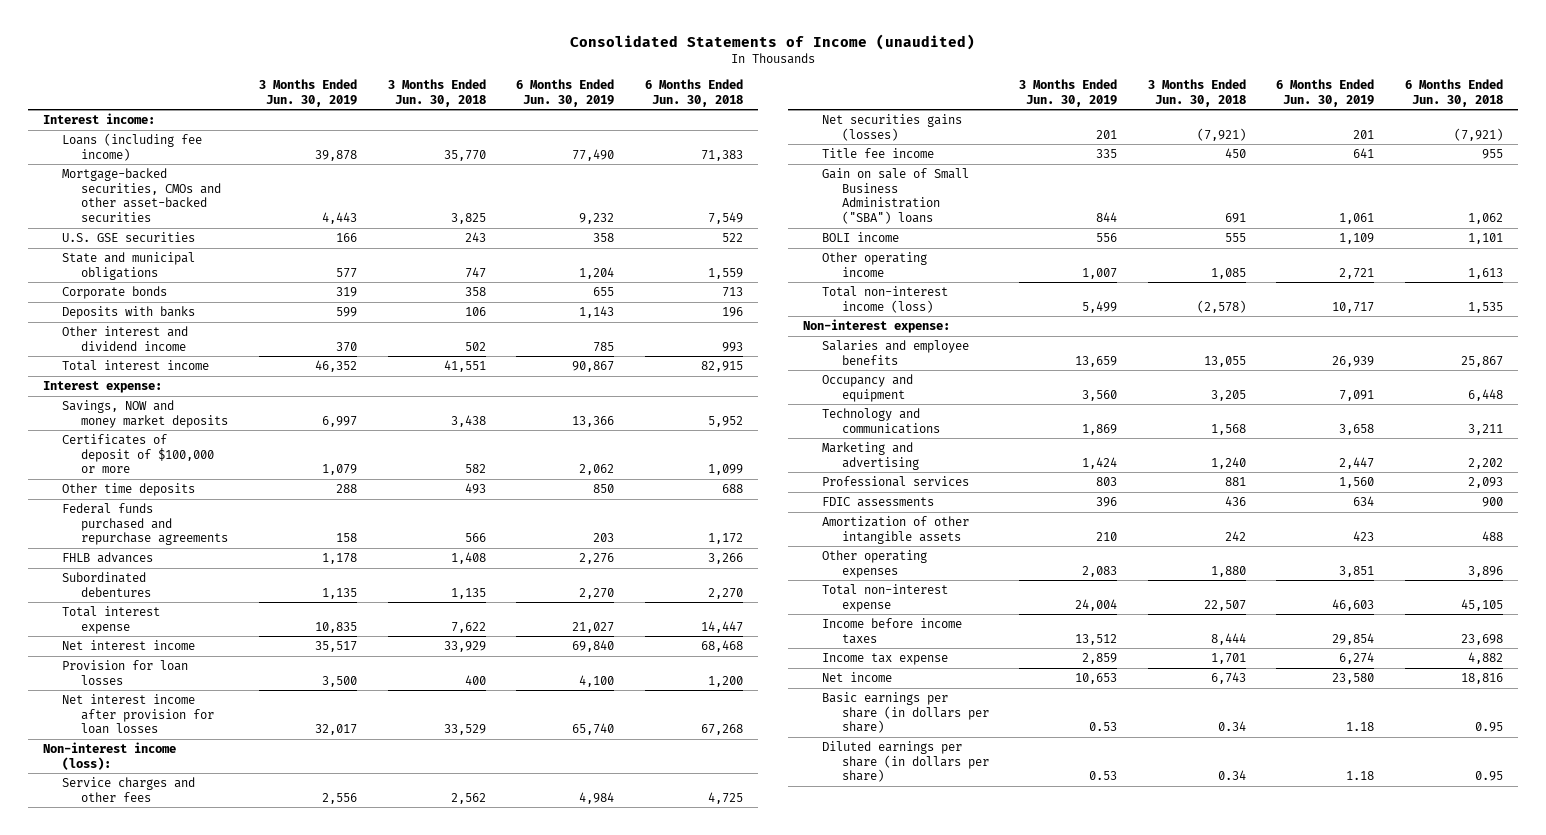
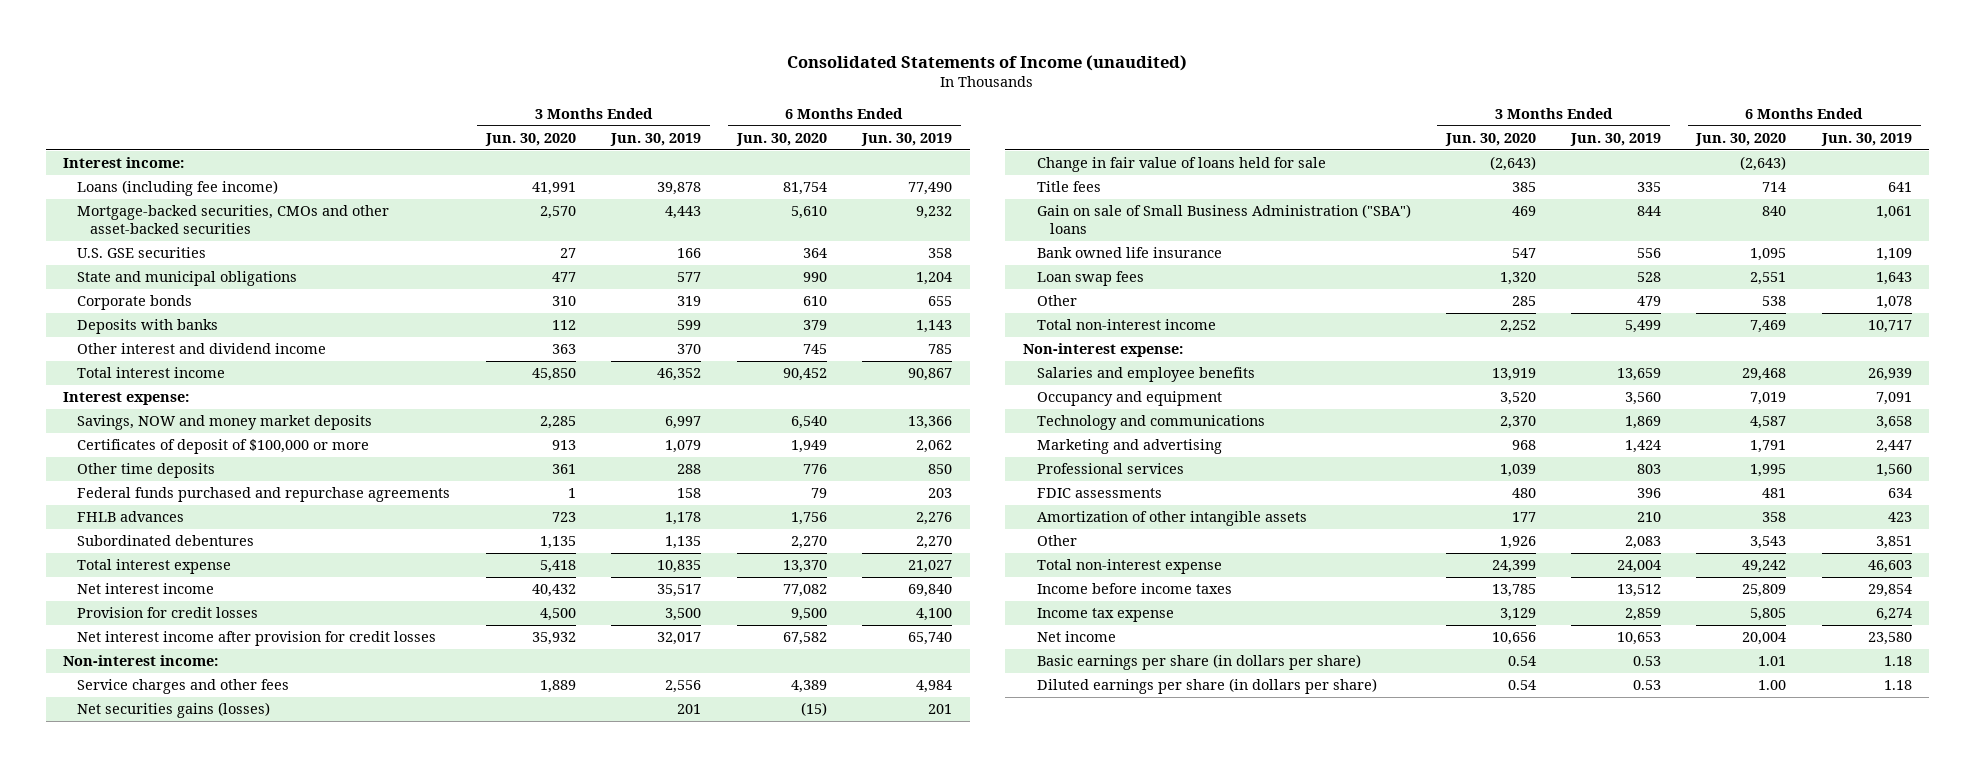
[387,78,486,107] 3 Months Ended Jun. 30, 2018 -> none
[644,78,743,107] 6 Months Ended Jun. 30, 2018 -> none
none -> [485,132,577,146] Jun. 30, 2020
none -> [735,132,827,146] Jun. 30, 2020
[62,659,189,685] Provision for loan losses -> [76,607,258,619] Provision for credit losses
[62,693,215,735] Net interest income after provision for loan losses -> [76,631,436,647] Net interest income after provision for credit losses
[43,741,177,770] Non-interest income (loss): -> [63,655,219,667] Non-interest income:
none -> [1036,157,1326,173] Change in fair value of loans held for sale
[822,147,935,158] Title fee income -> [1036,181,1101,193] Title fees
[822,231,900,242] BOLI income -> [1036,247,1222,259] Bank owned life insurance
none -> [1036,271,1144,287] Loan swap fees
[822,251,928,277] Other operating income -> [1036,295,1077,307] Other
[1082,267,1118,279] 1,007 -> [1637,296,1662,307] 479
[1339,267,1375,279] 2,721 -> [1875,296,1912,310] 1,078
[822,285,949,313] Total non-interest income (loss) -> [1036,319,1216,331] Total non-interest income
[822,549,928,578] Other operating expenses -> [1036,535,1077,547] Other

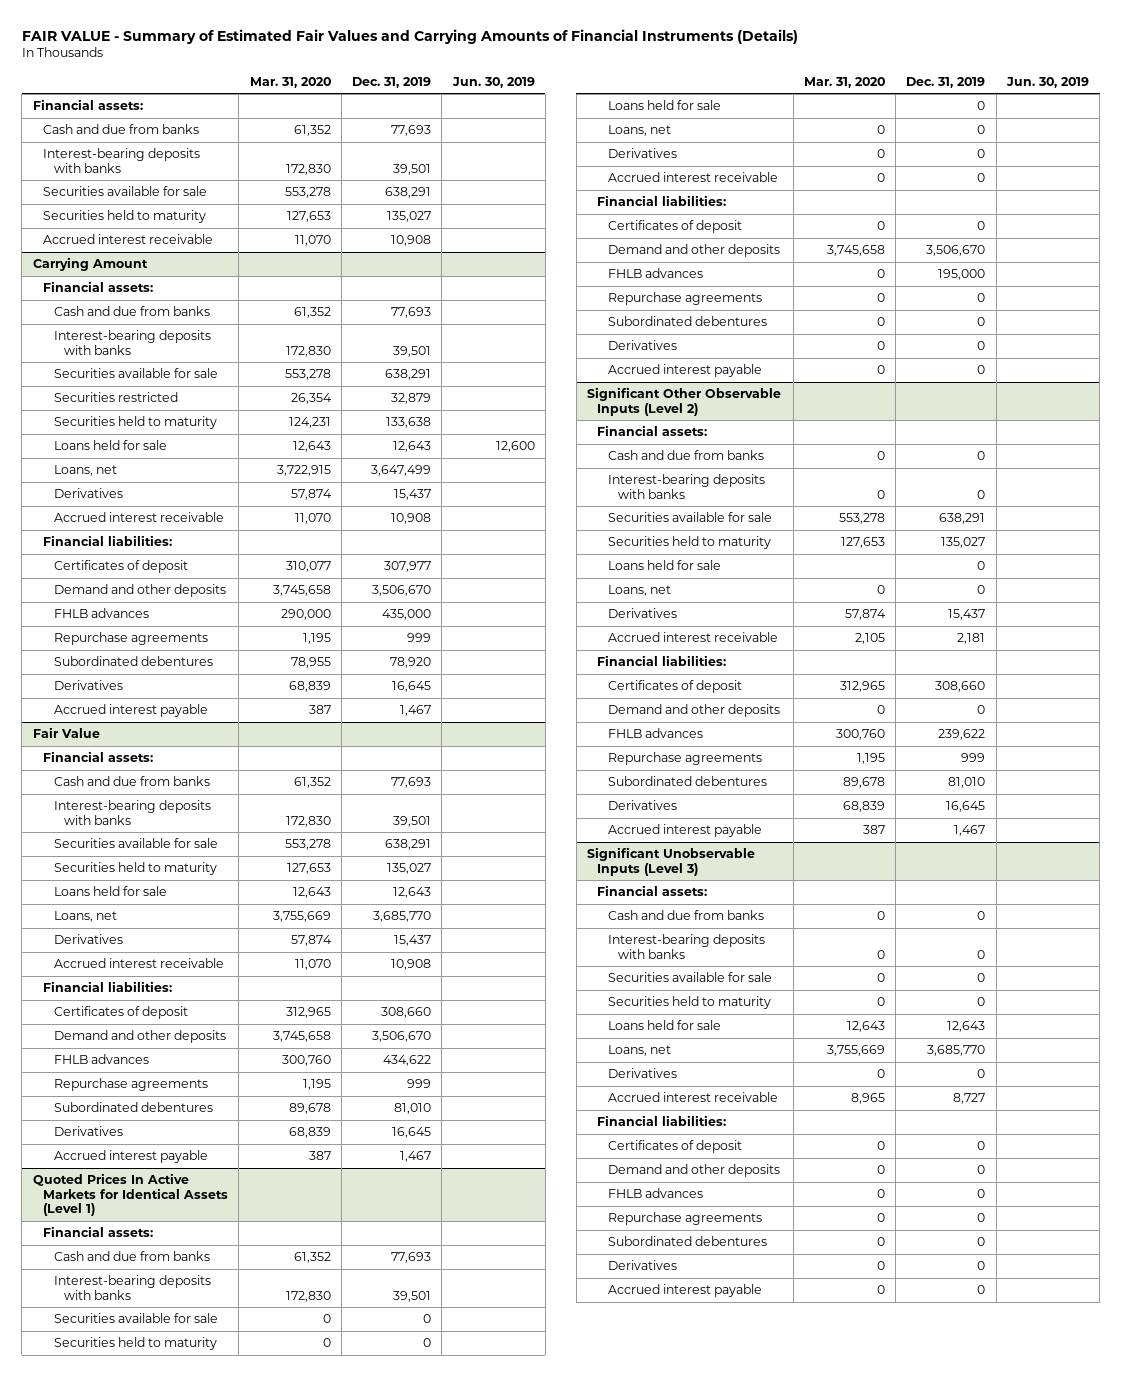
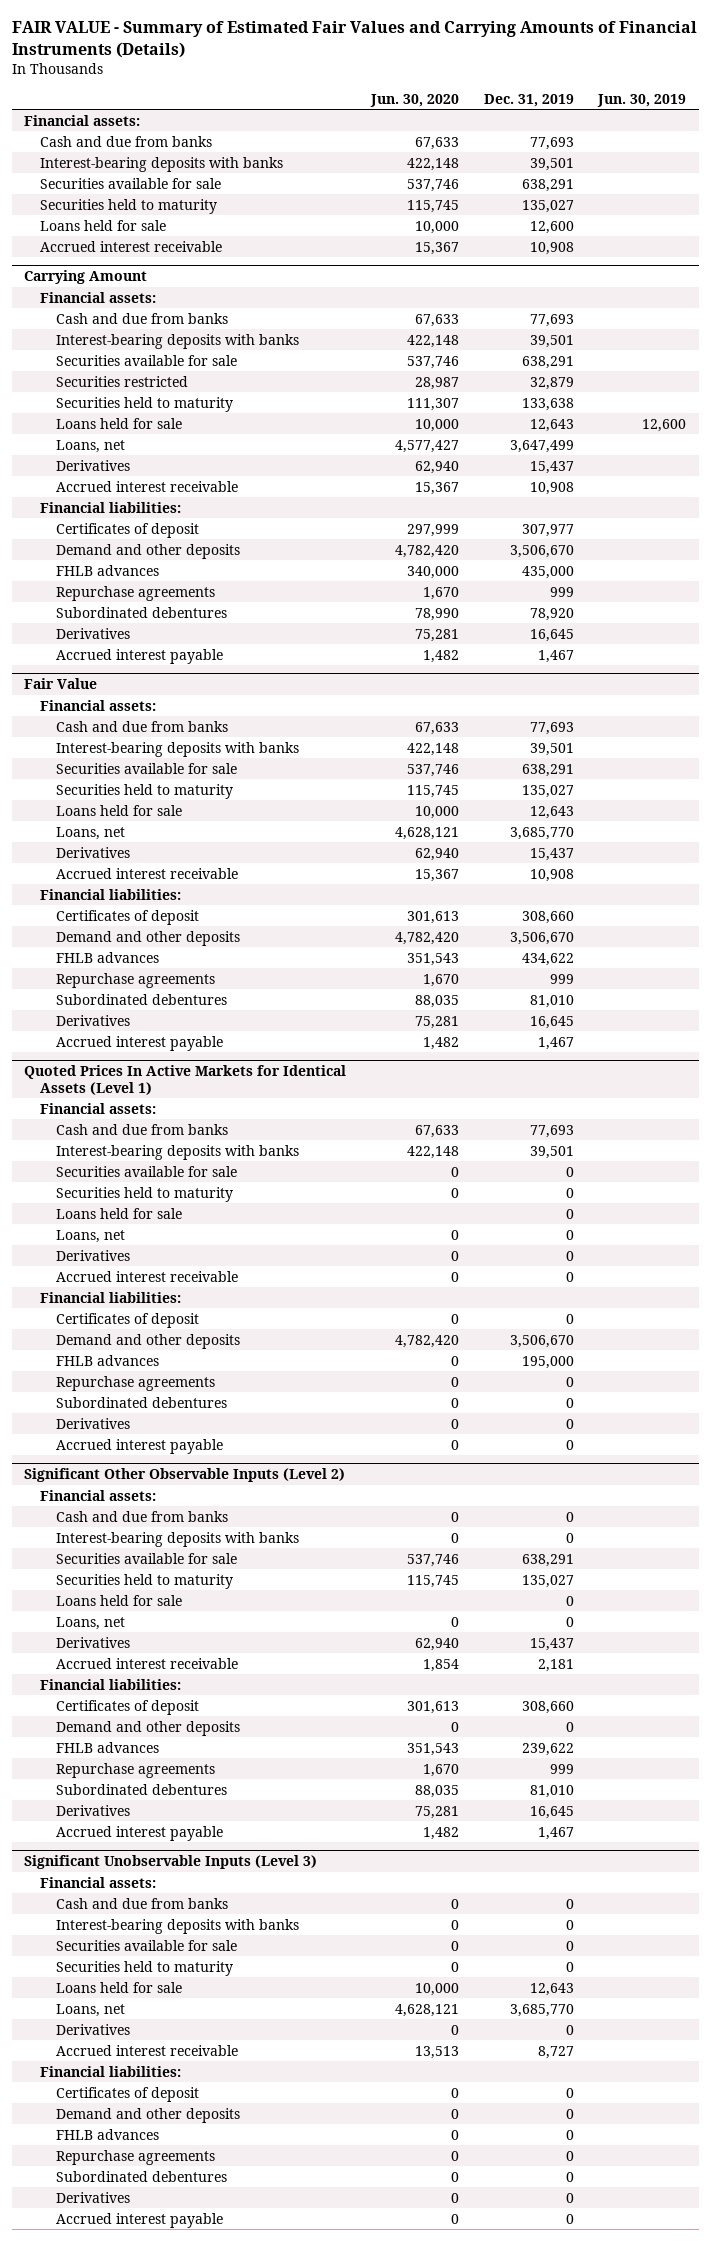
[249,76,331,88] Mar. 31, 2020 -> none
none -> [369,93,459,107] Jun. 30, 2020
none -> [39,219,166,231] Loans held for sale

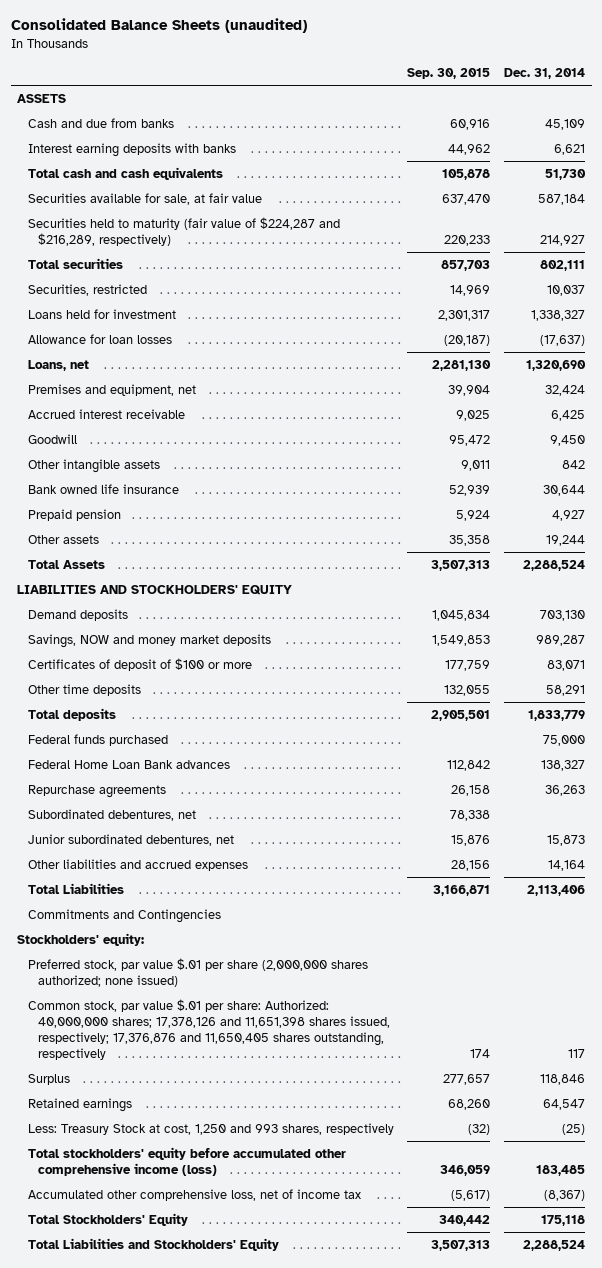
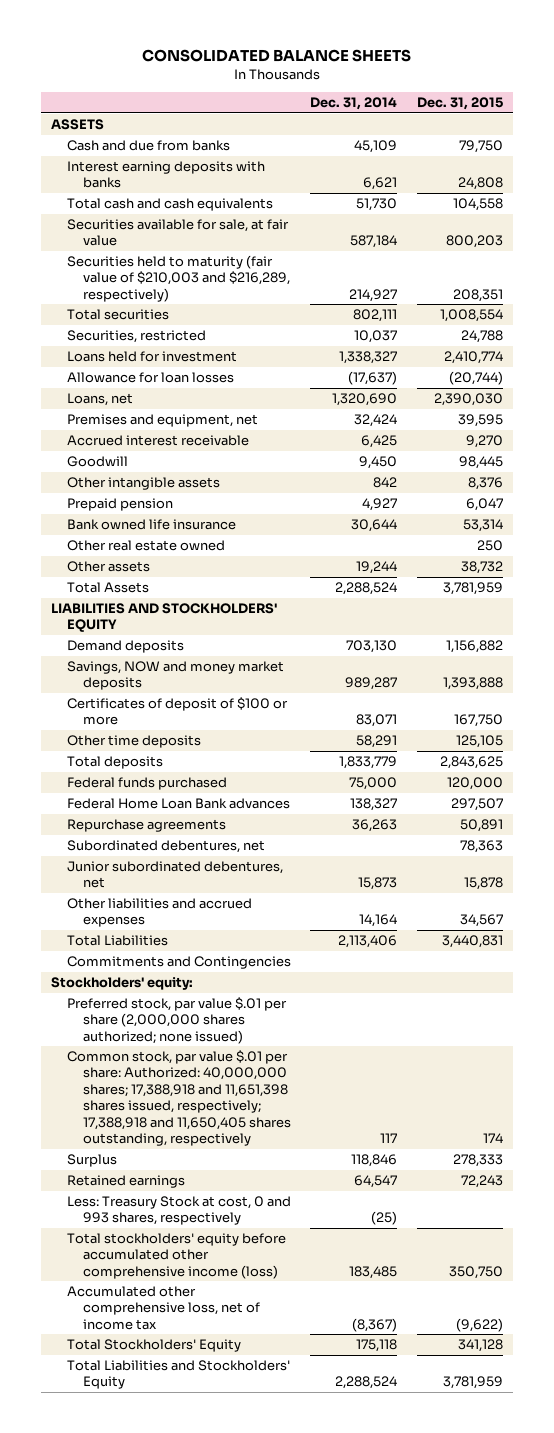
[10,18,307,34] Consolidated Balance Sheets (unaudited) -> [141,49,411,63] CONSOLIDATED BALANCE SHEETS
[407,68,491,80] Sep. 30, 2015 -> none
none -> [417,97,504,111] Dec. 31, 2015
[27,216,340,246] Securities held to maturity (fair value of $224,287 and $216,289, respectively) -> [66,255,290,302] Securities held to maturity (fair value of $210,003 and $216,289, respectively)
[27,483,179,494] Bank owned life insurance -> [66,519,236,531] Bank owned life insurance
none -> [66,540,225,552] Other real estate owned
[27,998,391,1061] Common stock, par value $.01 per share: Authorized: 40,000,000 shares; 17,378,126 and 11,651,398 shares issued, respectively; 17,376,876 and 11,650,405 shares outstanding, respectively -> [66,1050,291,1147] Common stock, par value $.01 per share: Authorized: 40,000,000 shares; 17,388,918 and 11,651,398 shares issued, respectively; 17,388,918 and 11,650,405 shares outstanding, respectively
[27,1122,394,1135] Less: Treasury Stock at cost, 1,250 and 993 shares, respectively -> [66,1196,291,1226] Less: Treasury Stock at cost, 0 and 993 shares, respectively

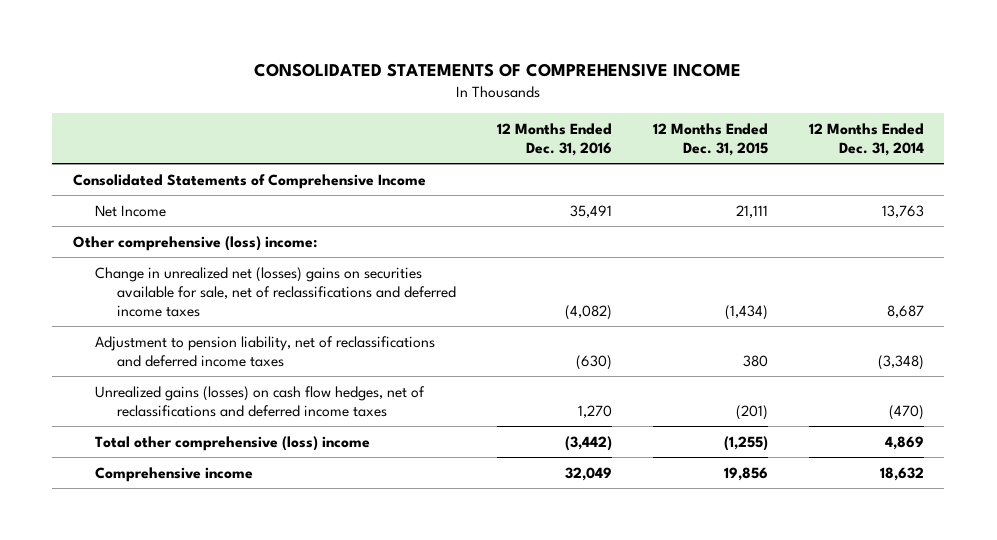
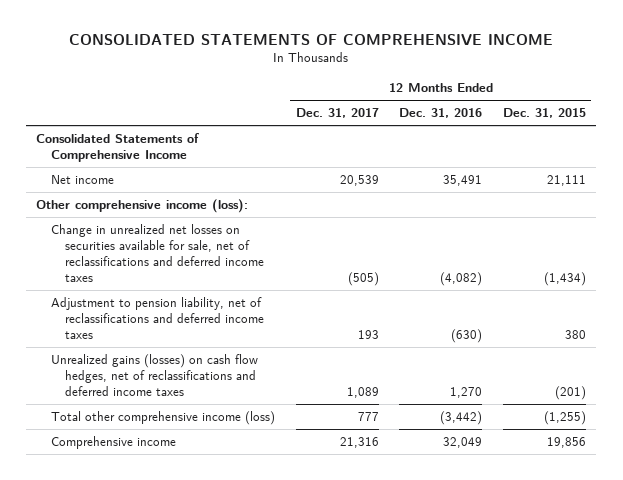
[808,122,924,156] 12 Months Ended Dec. 31, 2014 -> none
none -> [295,107,379,118] Dec. 31, 2017
[94,204,166,217] Net Income -> [50,174,114,184] Net income
[72,235,317,251] Other comprehensive (loss) income: -> [36,198,249,213] Other comprehensive income (loss):
[94,266,456,317] Change in unrealized net (losses) gains on securities available for sale, net of reclassifications and deferred income taxes -> [50,223,265,282] Change in unrealized net losses on securities available for sale, net of reclassifications and deferred income taxes
[94,435,370,451] Total other comprehensive (loss) income -> [50,410,275,425] Total other comprehensive income (loss)

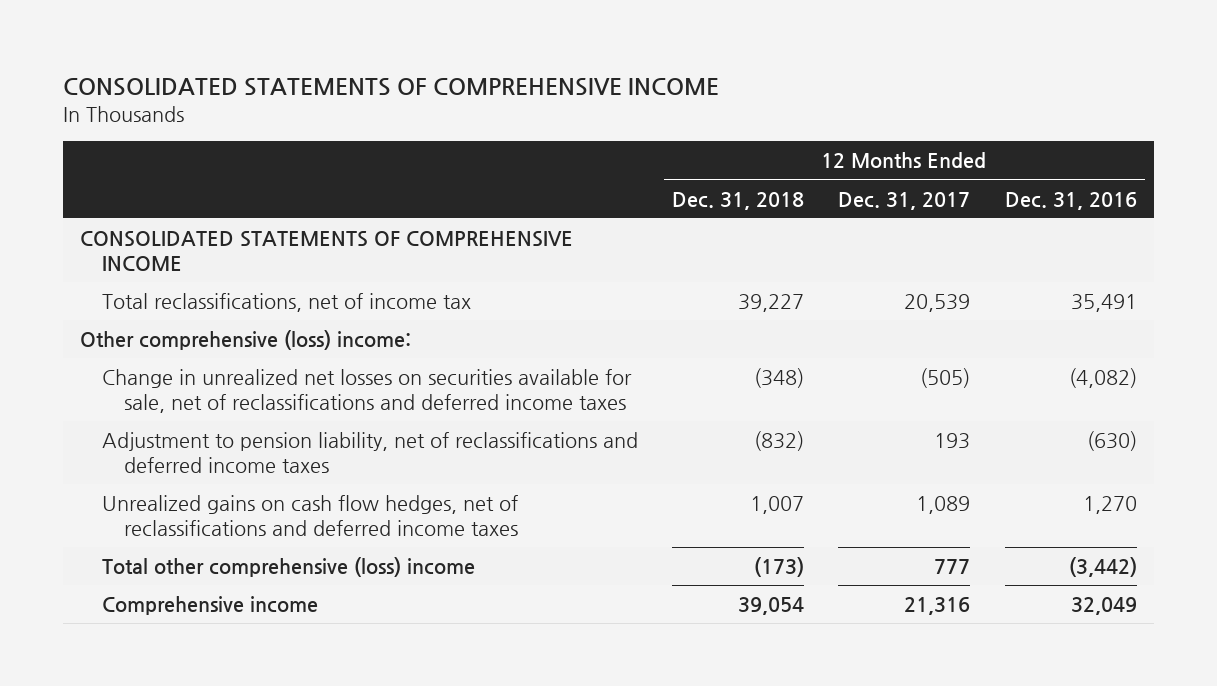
[503,107,587,118] Dec. 31, 2015 -> none
none -> [672,191,805,210] Dec. 31, 2018
[36,132,200,162] Consolidated Statements of Comprehensive Income -> [80,231,574,271] CONSOLIDATED STATEMENTS OF COMPREHENSIVE INCOME
[50,174,114,184] Net income -> [102,293,472,313] Total reclassifications, net of income tax
[36,198,249,213] Other comprehensive income (loss): -> [80,330,412,351] Other comprehensive (loss) income:
[50,353,258,396] Unrealized gains (losses) on cash flow hedges, net of reclassifications and deferred income taxes -> [102,495,519,536] Unrealized gains on cash flow hedges, net of reclassifications and deferred income taxes
[50,410,275,425] Total other comprehensive income (loss) -> [102,557,476,578] Total other comprehensive (loss) income

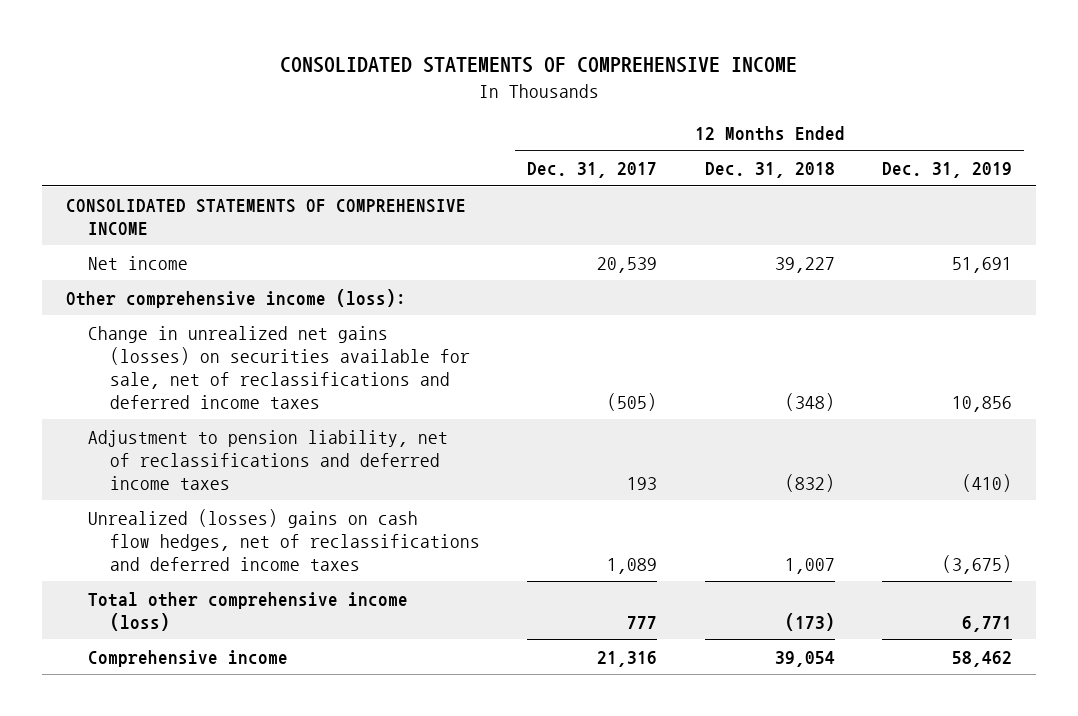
[1004,191,1137,210] Dec. 31, 2016 -> none
none -> [882,161,1013,178] Dec. 31, 2019
[102,293,472,313] Total reclassifications, net of income tax -> [87,255,188,270] Net income
[80,330,412,351] Other comprehensive (loss) income: -> [65,288,406,308] Other comprehensive income (loss):
[102,369,633,413] Change in unrealized net losses on securities available for sale, net of reclassifications and deferred income taxes -> [87,325,470,409] Change in unrealized net gains (losses) on securities available for sale, net of reclassifications and deferred income taxes
[102,495,519,536] Unrealized gains on cash flow hedges, net of reclassifications and deferred income taxes -> [87,508,480,571] Unrealized (losses) gains on cash flow hedges, net of reclassifications and deferred income taxes
[102,557,476,578] Total other comprehensive (loss) income -> [87,591,408,631] Total other comprehensive income (loss)

